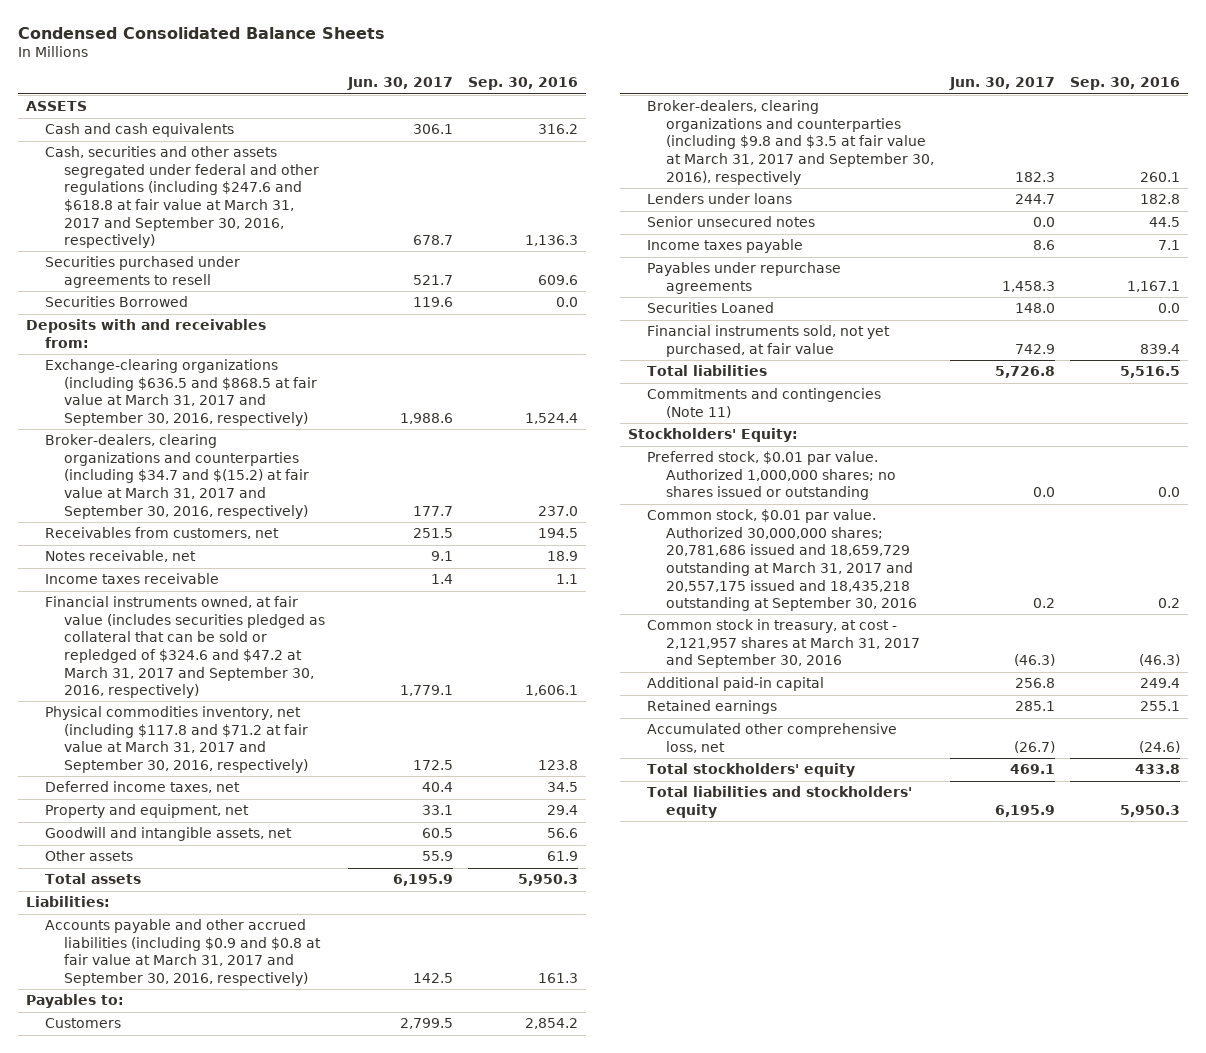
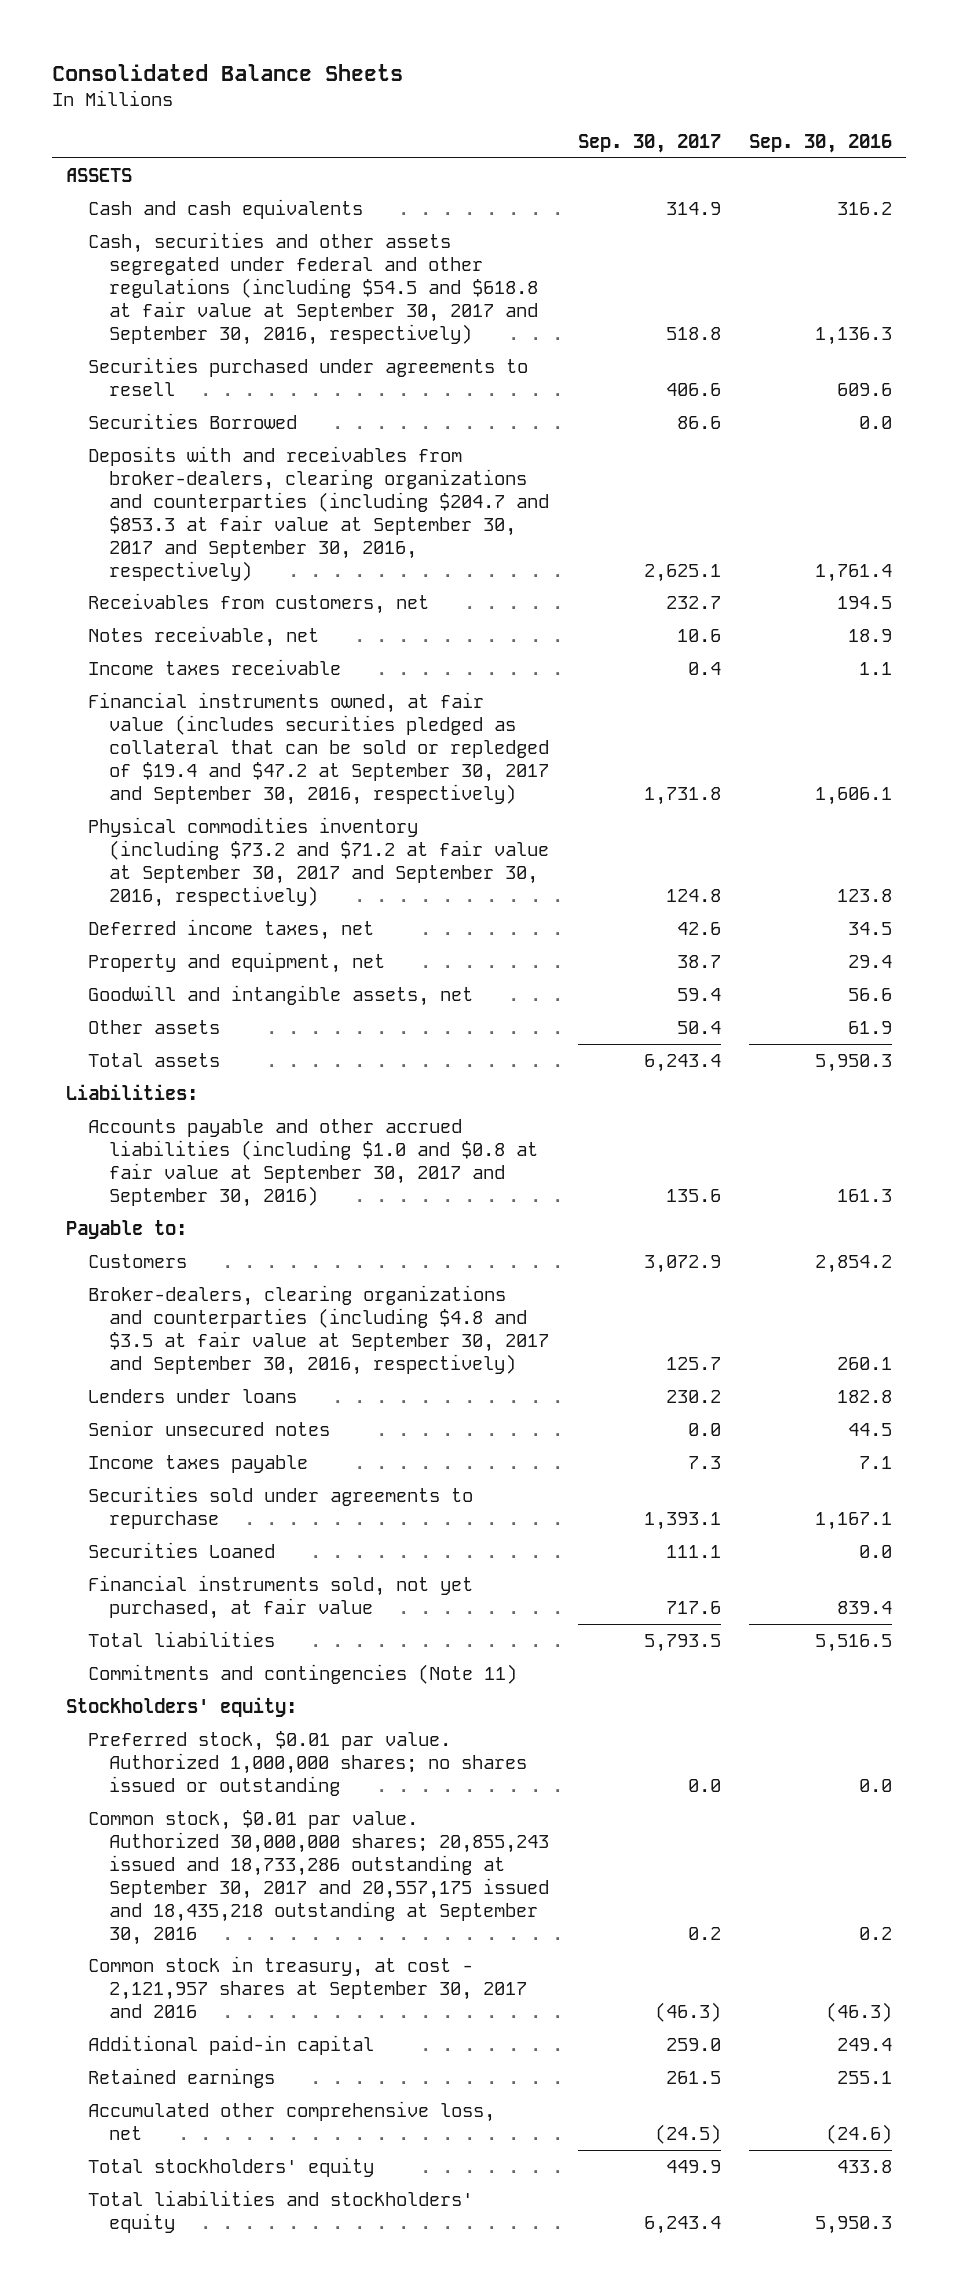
[17,27,385,40] Condensed Consolidated Balance Sheets -> [51,63,403,81] Consolidated Balance Sheets
[346,77,453,91] Jun. 30, 2017 -> none
none -> [577,133,721,153] Sep. 30, 2017
[44,146,320,249] Cash, securities and other assets segregated under federal and other regulations (including $247.6 and $618.8 at fair value at March 31, 2017 and September 30, 2016, respectively) -> [87,231,539,345] Cash, securities and other assets segregated under federal and other regulations (including $54.5 and $618.8 at fair value at September 30, 2017 and September 30, 2016, respectively)
[25,319,266,348] Deposits with and receivables from: -> none
[44,359,318,427] Exchange-clearing organizations (including $636.5 and $868.5 at fair value at March 31, 2017 and September 30, 2016, respectively) -> none
[44,434,310,519] Broker-dealers, clearing organizations and counterparties (including $34.7 and $(15.2) at fair value at March 31, 2017 and September 30, 2016, respectively) -> [87,445,550,581] Deposits with and receivables from broker-dealers, clearing organizations and counterparties (including $204.7 and $853.3 at fair value at September 30, 2017 and September 30, 2016, respectively)
[538,505,579,516] 237.0 -> [814,563,892,582] 1,761.4
[44,596,326,699] Financial instruments owned, at fair value (includes securities pledged as collateral that can be sold or repledged of $324.6 and $47.2 at March 31, 2017 and September 30, 2016, respectively) -> [87,691,550,805] Financial instruments owned, at fair value (includes securities pledged as collateral that can be sold or repledged of $19.4 and $47.2 at September 30, 2017 and September 30, 2016, respectively)
[44,706,309,774] Physical commodities inventory, net (including $117.8 and $71.2 at fair value at March 31, 2017 and September 30, 2016, respectively) -> [87,816,550,907] Physical commodities inventory (including $73.2 and $71.2 at fair value at September 30, 2017 and September 30, 2016, respectively)
[44,919,322,987] Accounts payable and other accrued liabilities (including $0.9 and $0.8 at fair value at March 31, 2017 and September 30, 2016, respectively) -> [87,1118,539,1207] Accounts payable and other accrued liabilities (including $1.0 and $0.8 at fair value at September 30, 2017 and September 30, 2016)
[25,994,124,1009] Payables to: -> [65,1219,187,1239] Payable to:
[646,100,935,185] Broker-dealers, clearing organizations and counterparties (including $9.8 and $3.5 at fair value at March 31, 2017 and September 30, 2016), respectively -> [87,1284,550,1375] Broker-dealers, clearing organizations and counterparties (including $4.8 and $3.5 at fair value at September 30, 2017 and September 30, 2016, respectively)
[646,262,841,294] Payables under repurchase agreements -> [87,1485,473,1529] Securities sold under agreements to repurchase
[627,428,798,443] Stockholders' Equity: -> [65,1696,297,1717] Stockholders' equity:
[646,509,918,612] Common stock, $0.01 par value. Authorized 30,000,000 shares; 20,781,686 issued and 18,659,729 outstanding at March 31, 2017 and 20,557,175 issued and 18,435,218 outstanding at September 30, 2016 -> [87,1809,550,1945] Common stock, $0.01 par value. Authorized 30,000,000 shares; 20,855,243 issued and 18,733,286 outstanding at September 30, 2017 and 20,557,175 issued and 18,435,218 outstanding at September 30, 2016
[646,619,921,669] Common stock in treasury, at cost - 2,121,957 shares at March 31, 2017 and September 30, 2016 -> [87,1955,528,2018] Common stock in treasury, at cost - 2,121,957 shares at September 30, 2017 and 2016

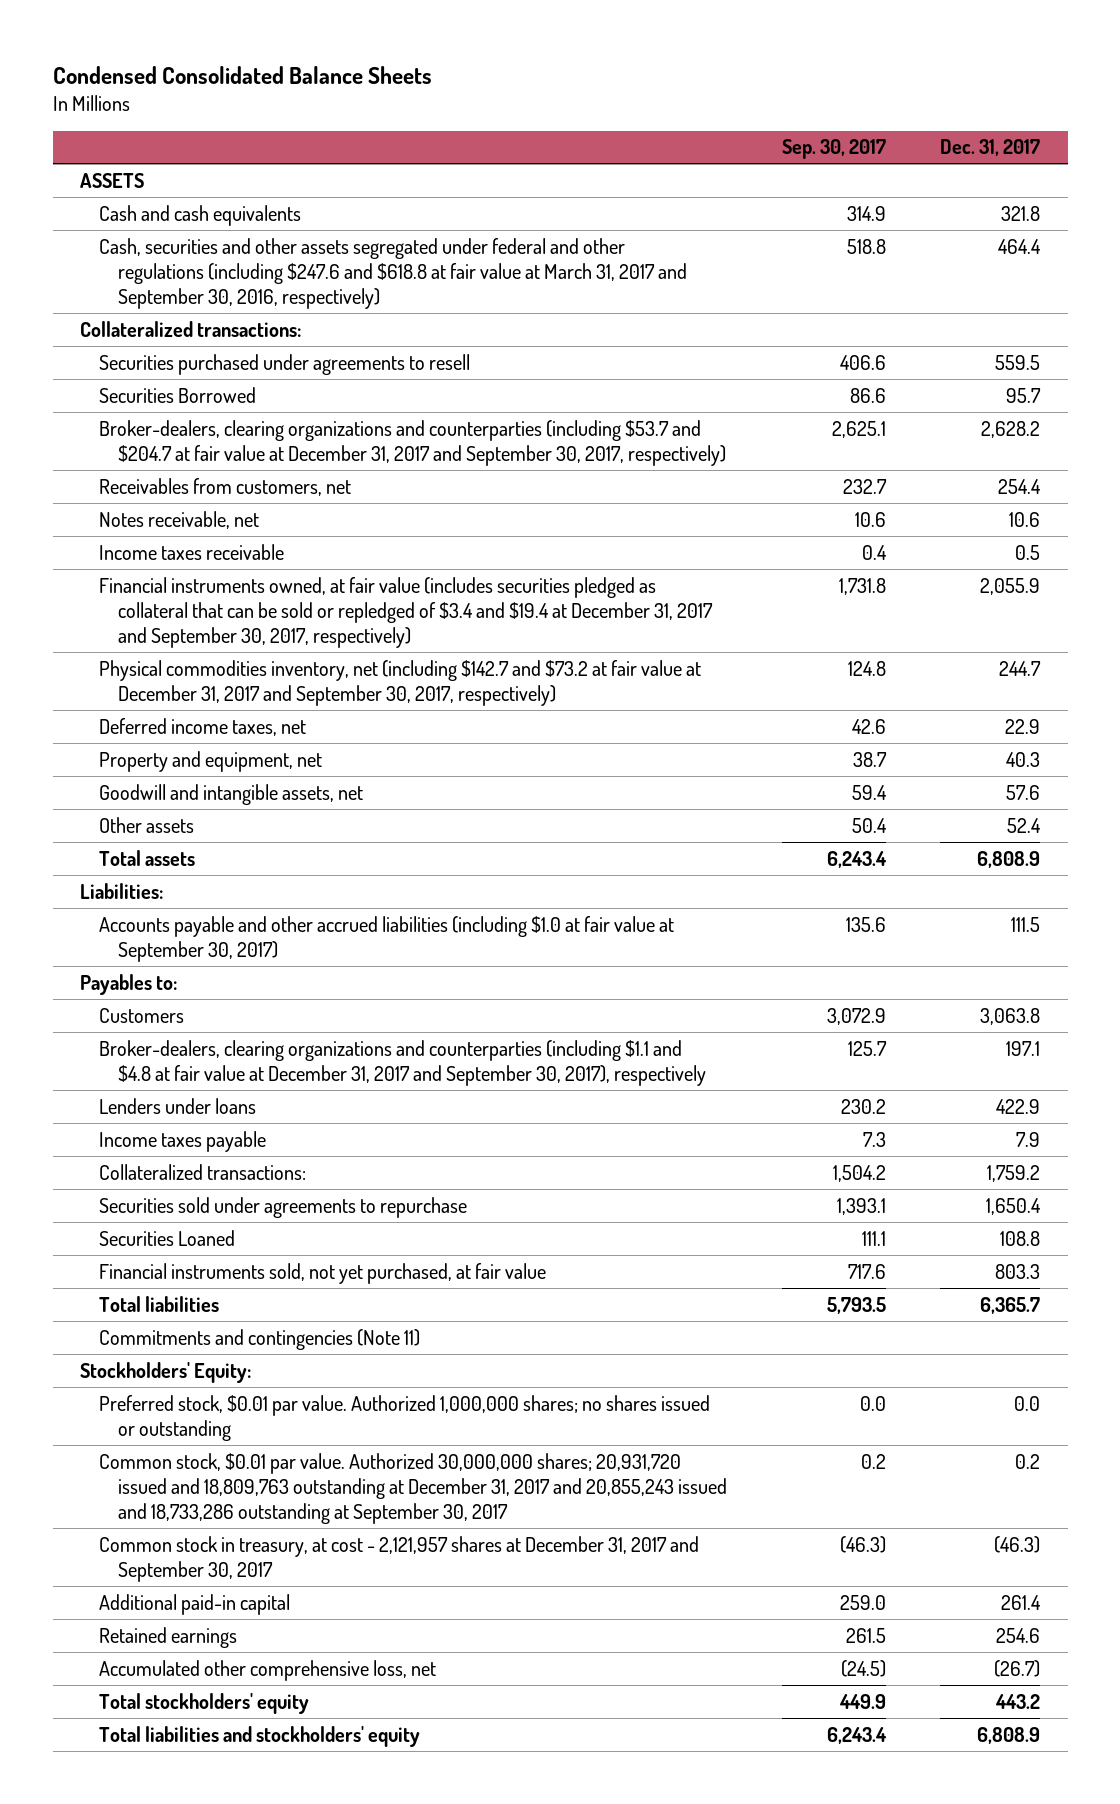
[51,63,403,81] Consolidated Balance Sheets -> [52,65,432,84] Condensed Consolidated Balance Sheets
[748,133,892,153] Sep. 30, 2016 -> none
none -> [940,139,1041,157] Dec. 31, 2017
[87,231,539,345] Cash, securities and other assets segregated under federal and other regulations (including $54.5 and $618.8 at fair value at September 30, 2017 and September 30, 2016, respectively) -> [99,237,688,310] Cash, securities and other assets segregated under federal and other regulations (including $247.6 and $618.8 at fair value at March 31, 2017 and September 30, 2016, respectively)
none -> [79,320,301,337] Collateralized transactions:
[87,445,550,581] Deposits with and receivables from broker-dealers, clearing organizations and counterparties (including $204.7 and $853.3 at fair value at September 30, 2017 and September 30, 2016, respectively) -> [99,419,727,467] Broker-dealers, clearing organizations and counterparties (including $53.7 and $204.7 at fair value at December 31, 2017 and September 30, 2017, respectively)
[87,691,550,805] Financial instruments owned, at fair value (includes securities pledged as collateral that can be sold or repledged of $19.4 and $47.2 at September 30, 2017 and September 30, 2016, respectively) -> [99,576,714,649] Financial instruments owned, at fair value (includes securities pledged as collateral that can be sold or repledged of $3.4 and $19.4 at December 31, 2017 and September 30, 2017, respectively)
[87,816,550,907] Physical commodities inventory (including $73.2 and $71.2 at fair value at September 30, 2017 and September 30, 2016, respectively) -> [99,659,702,707] Physical commodities inventory, net (including $142.7 and $73.2 at fair value at December 31, 2017 and September 30, 2017, respectively)
[87,1118,539,1207] Accounts payable and other accrued liabilities (including $1.0 and $0.8 at fair value at September 30, 2017 and September 30, 2016) -> [99,915,675,963] Accounts payable and other accrued liabilities (including $1.0 at fair value at September 30, 2017)
[65,1219,187,1239] Payable to: -> [79,973,177,995] Payables to:
[87,1284,550,1375] Broker-dealers, clearing organizations and counterparties (including $4.8 and $3.5 at fair value at September 30, 2017 and September 30, 2016, respectively) -> [99,1039,707,1087] Broker-dealers, clearing organizations and counterparties (including $1.1 and $4.8 at fair value at December 31, 2017 and September 30, 2017), respectively
[87,1419,330,1436] Senior unsecured notes -> none
none -> [99,1163,307,1180] Collateralized transactions:
[65,1696,297,1717] Stockholders' equity: -> [79,1361,251,1383] Stockholders' Equity:
[87,1809,550,1945] Common stock, $0.01 par value. Authorized 30,000,000 shares; 20,855,243 issued and 18,733,286 outstanding at September 30, 2017 and 20,557,175 issued and 18,435,218 outstanding at September 30, 2016 -> [99,1452,728,1525] Common stock, $0.01 par value. Authorized 30,000,000 shares; 20,931,720 issued and 18,809,763 outstanding at December 31, 2017 and 20,855,243 issued and 18,733,286 outstanding at September 30, 2017
[87,1955,528,2018] Common stock in treasury, at cost - 2,121,957 shares at September 30, 2017 and 2016 -> [99,1535,700,1583] Common stock in treasury, at cost - 2,121,957 shares at December 31, 2017 and September 30, 2017

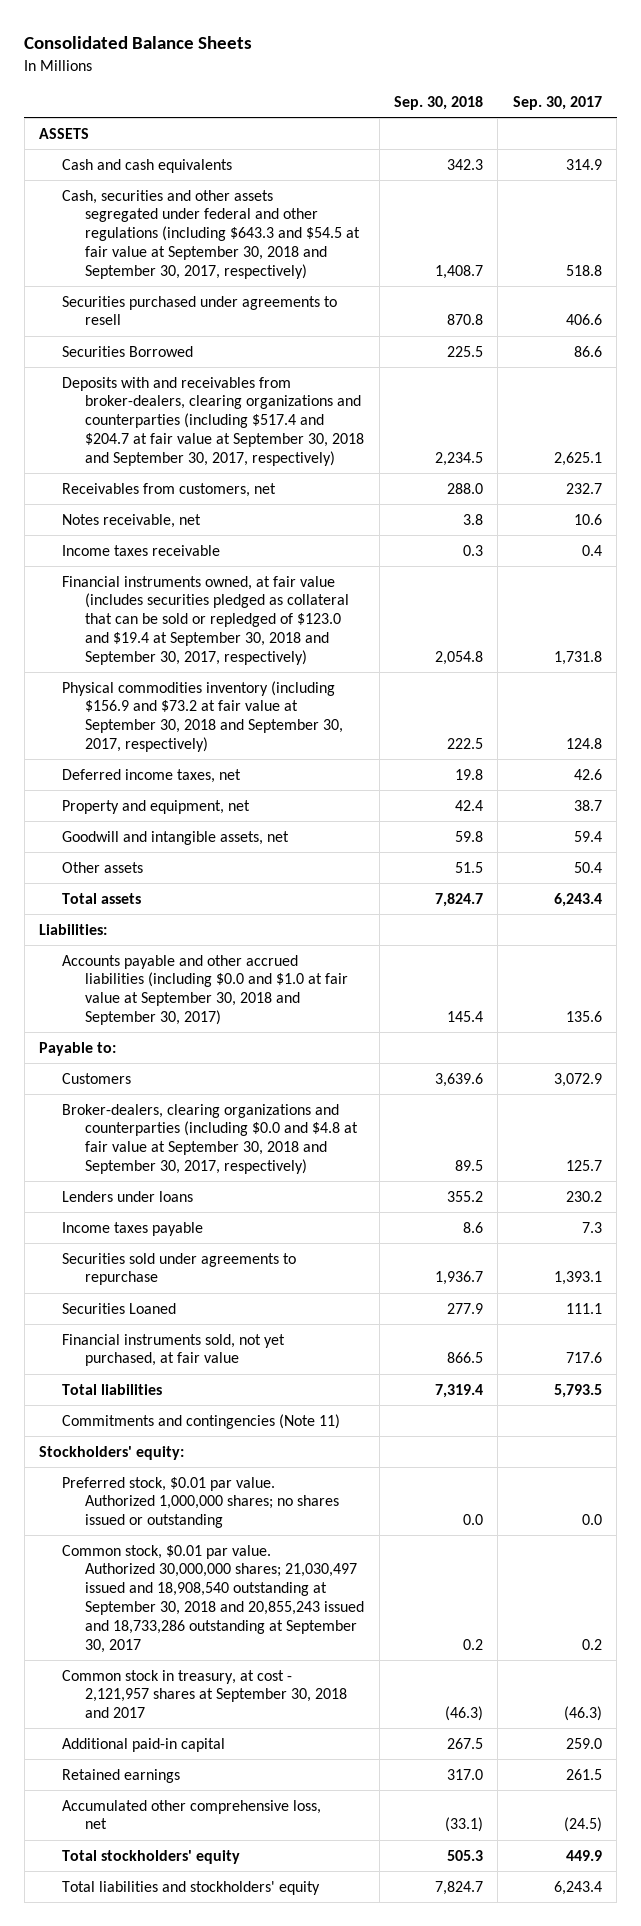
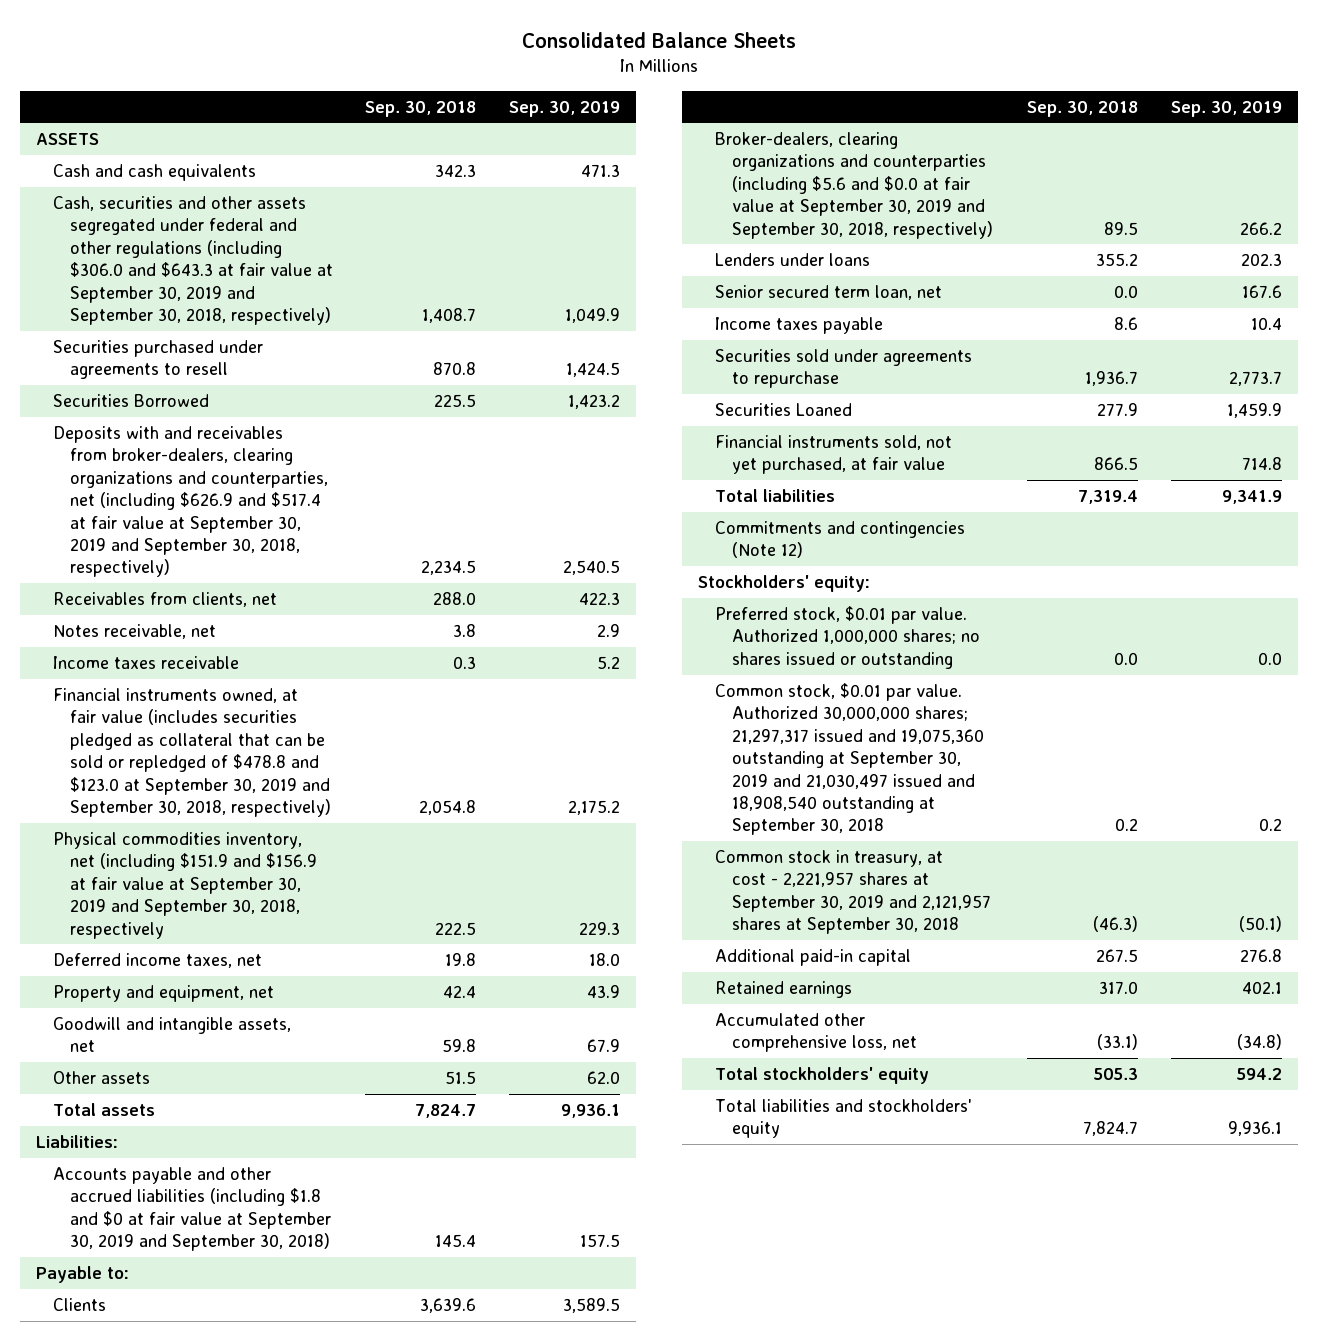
[512,96,602,111] Sep. 30, 2017 -> none
none -> [509,100,621,117] Sep. 30, 2019
[62,189,361,279] Cash, securities and other assets segregated under federal and other regulations (including $643.3 and $54.5 at fair value at September 30, 2018 and September 30, 2017, respectively) -> [52,196,333,326] Cash, securities and other assets segregated under federal and other regulations (including $306.0 and $643.3 at fair value at September 30, 2019 and September 30, 2018, respectively)
[62,376,365,466] Deposits with and receivables from broker-dealers, clearing organizations and counterparties (including $517.4 and $204.7 at fair value at September 30, 2018 and September 30, 2017, respectively) -> [52,426,328,578] Deposits with and receivables from broker-dealers, clearing organizations and counterparties, net (including $626.9 and $517.4 at fair value at September 30, 2019 and September 30, 2018, respectively)
[62,482,277,497] Receivables from customers, net -> [52,592,277,608] Receivables from clients, net
[62,575,350,665] Financial instruments owned, at fair value (includes securities pledged as collateral that can be sold or repledged of $123.0 and $19.4 at September 30, 2018 and September 30, 2017, respectively) -> [52,688,331,818] Financial instruments owned, at fair value (includes securities pledged as collateral that can be sold or repledged of $478.8 and $123.0 at September 30, 2019 and September 30, 2018, respectively)
[62,680,344,753] Physical commodities inventory (including $156.9 and $73.2 at fair value at September 30, 2018 and September 30, 2017, respectively) -> [52,832,317,939] Physical commodities inventory, net (including $151.9 and $156.9 at fair value at September 30, 2019 and September 30, 2018, respectively
[62,954,349,1026] Accounts payable and other accrued liabilities (including $0.0 and $1.0 at fair value at September 30, 2018 and September 30, 2017) -> [52,1167,331,1252] Accounts payable and other accrued liabilities (including $1.8 and $0 at fair value at September 30, 2019 and September 30, 2018)
[62,1072,132,1084] Customers -> [52,1298,106,1312] Clients
[62,1103,359,1175] Broker-dealers, clearing organizations and counterparties (including $0.0 and $4.8 at fair value at September 30, 2018 and September 30, 2017, respectively) -> [714,132,993,239] Broker-dealers, clearing organizations and counterparties (including $5.6 and $0.0 at fair value at September 30, 2019 and September 30, 2018, respectively)
none -> [714,285,942,301] Senior secured term loan, net
[62,1413,341,1429] Commitments and contingencies (Note 11) -> [714,521,965,559] Commitments and contingencies (Note 12)
[62,1544,365,1653] Common stock, $0.01 par value. Authorized 30,000,000 shares; 21,030,497 issued and 18,908,540 outstanding at September 30, 2018 and 20,855,243 issued and 18,733,286 outstanding at September 30, 2017 -> [714,683,984,836] Common stock, $0.01 par value. Authorized 30,000,000 shares; 21,297,317 issued and 19,075,360 outstanding at September 30, 2019 and 21,030,497 issued and 18,908,540 outstanding at September 30, 2018
[62,1669,348,1719] Common stock in treasury, at cost - 2,121,957 shares at September 30, 2018 and 2017 -> [714,850,991,935] Common stock in treasury, at cost - 2,221,957 shares at September 30, 2019 and 2,121,957 shares at September 30, 2018

